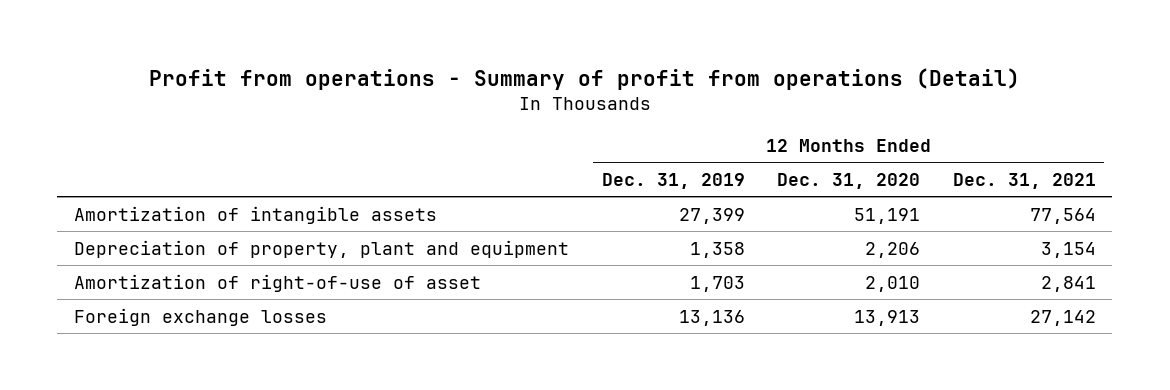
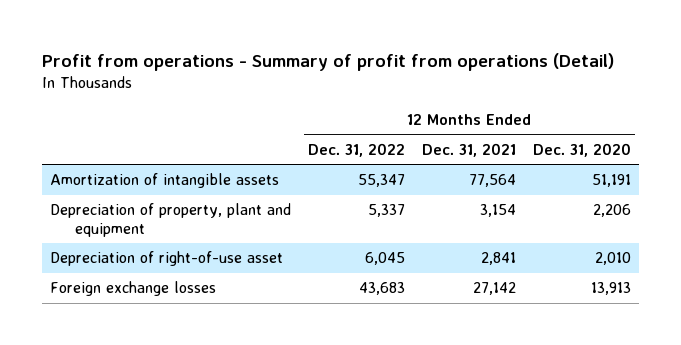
[601,172,745,189] Dec. 31, 2019 -> none
none -> [308,142,406,157] Dec. 31, 2022
[73,273,481,292] Amortization of right-of-use of asset -> [50,251,284,267] Depreciation of right-of-use asset

